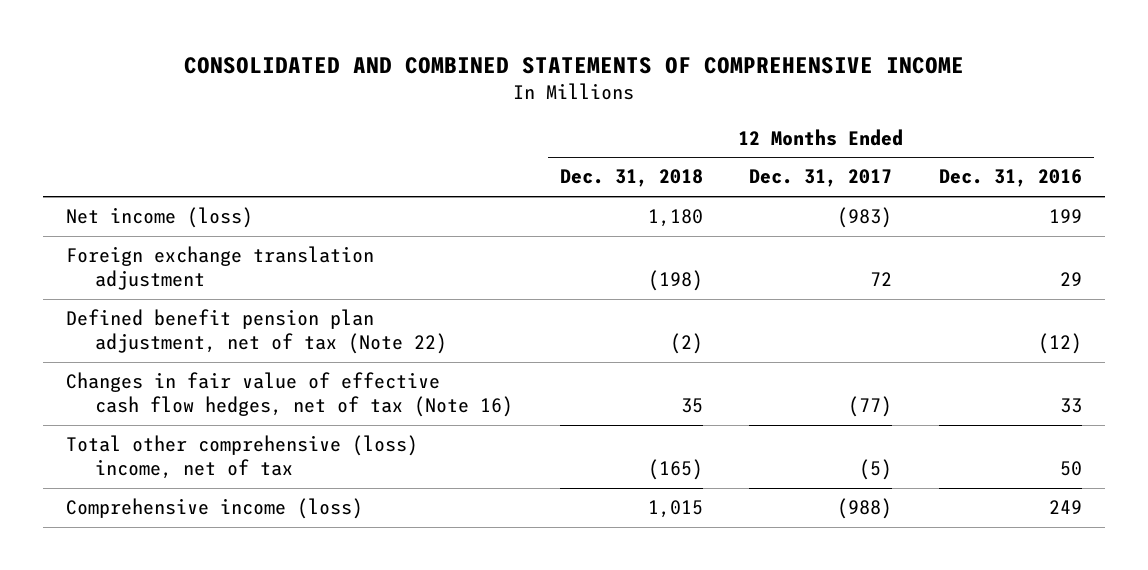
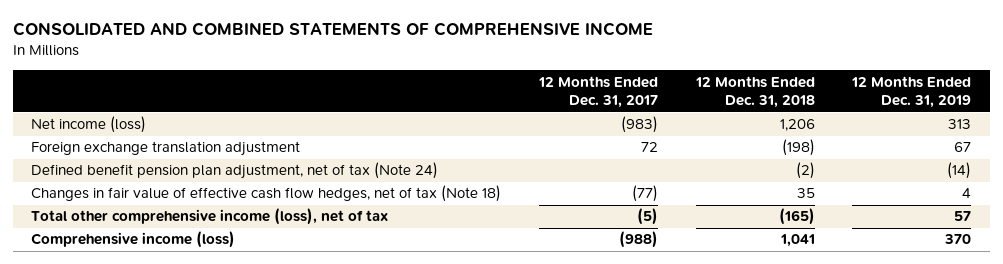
[939,169,1083,188] Dec. 31, 2016 -> none
none -> [851,75,972,109] 12 Months Ended Dec. 31, 2019
[647,209,703,228] 1,180 -> [779,119,815,132] 1,206
[65,309,447,355] Defined benefit pension plan adjustment, net of tax (Note 22) -> [31,162,439,180] Defined benefit pension plan adjustment, net of tax (Note 24)
[65,372,513,418] Changes in fair value of effective cash flow hedges, net of tax (Note 16) -> [31,185,502,203] Changes in fair value of effective cash flow hedges, net of tax (Note 18)
[65,435,418,480] Total other comprehensive (loss) income, net of tax -> [31,208,389,226] Total other comprehensive income (loss), net of tax
[647,500,703,519] 1,015 -> [779,234,815,248] 1,041

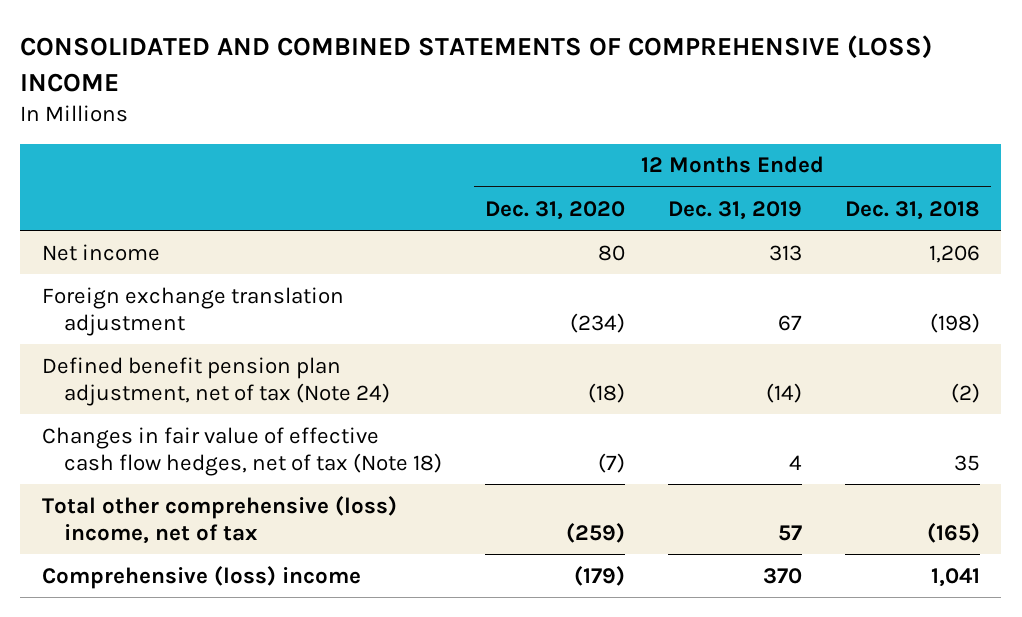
[12,22,653,37] CONSOLIDATED AND COMBINED STATEMENTS OF COMPREHENSIVE INCOME -> [20,35,933,92] CONSOLIDATED AND COMBINED STATEMENTS OF COMPREHENSIVE (LOSS) INCOME
[537,75,658,109] 12 Months Ended Dec. 31, 2017 -> none
none -> [485,200,626,220] Dec. 31, 2020
[31,116,147,134] Net income (loss) -> [41,243,160,261] Net income
[31,208,389,226] Total other comprehensive income (loss), net of tax -> [41,495,397,544] Total other comprehensive (loss) income, net of tax
[31,231,236,249] Comprehensive income (loss) -> [41,565,361,589] Comprehensive (loss) income

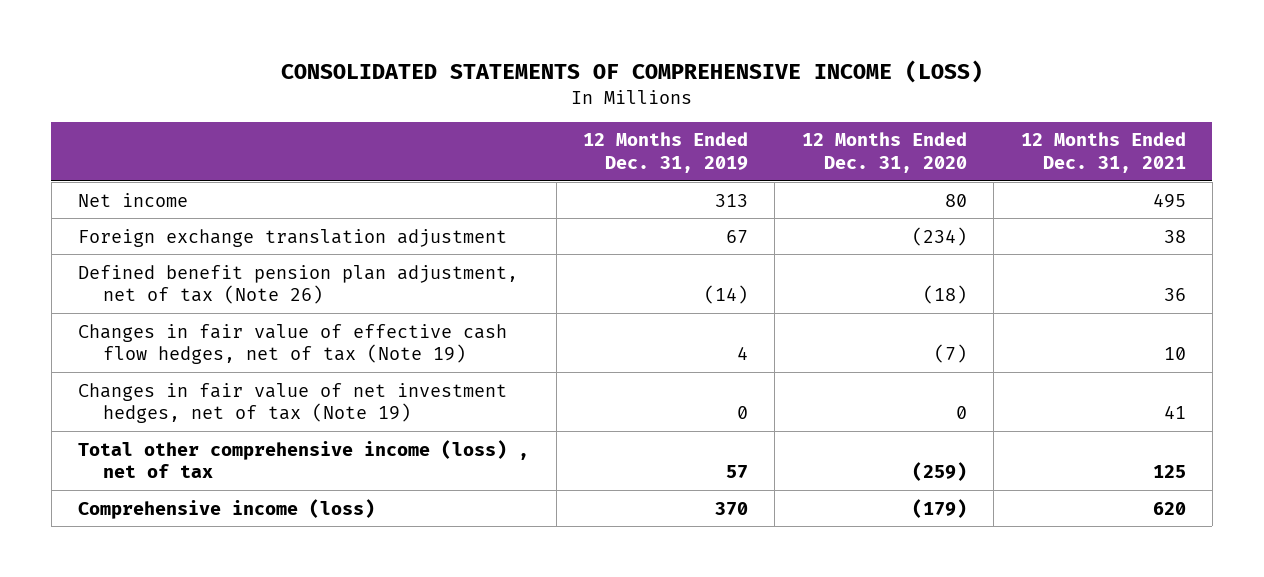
[20,35,933,92] CONSOLIDATED AND COMBINED STATEMENTS OF COMPREHENSIVE (LOSS) INCOME -> [280,60,983,84] CONSOLIDATED STATEMENTS OF COMPREHENSIVE INCOME (LOSS)
[844,200,980,220] Dec. 31, 2018 -> none
none -> [1020,132,1186,173] 12 Months Ended Dec. 31, 2021
[41,356,391,406] Defined benefit pension plan adjustment, net of tax (Note 24) -> [78,264,519,304] Defined benefit pension plan adjustment, net of tax (Note 26)
[41,426,443,476] Changes in fair value of effective cash flow hedges, net of tax (Note 18) -> [78,323,508,364] Changes in fair value of effective cash flow hedges, net of tax (Note 19)
none -> [78,382,508,423] Changes in fair value of net investment hedges, net of tax (Note 19)
[41,495,397,544] Total other comprehensive (loss) income, net of tax -> [78,439,530,478] Total other comprehensive income (loss) , net of tax
[41,565,361,589] Comprehensive (loss) income -> [78,498,376,519] Comprehensive income (loss)

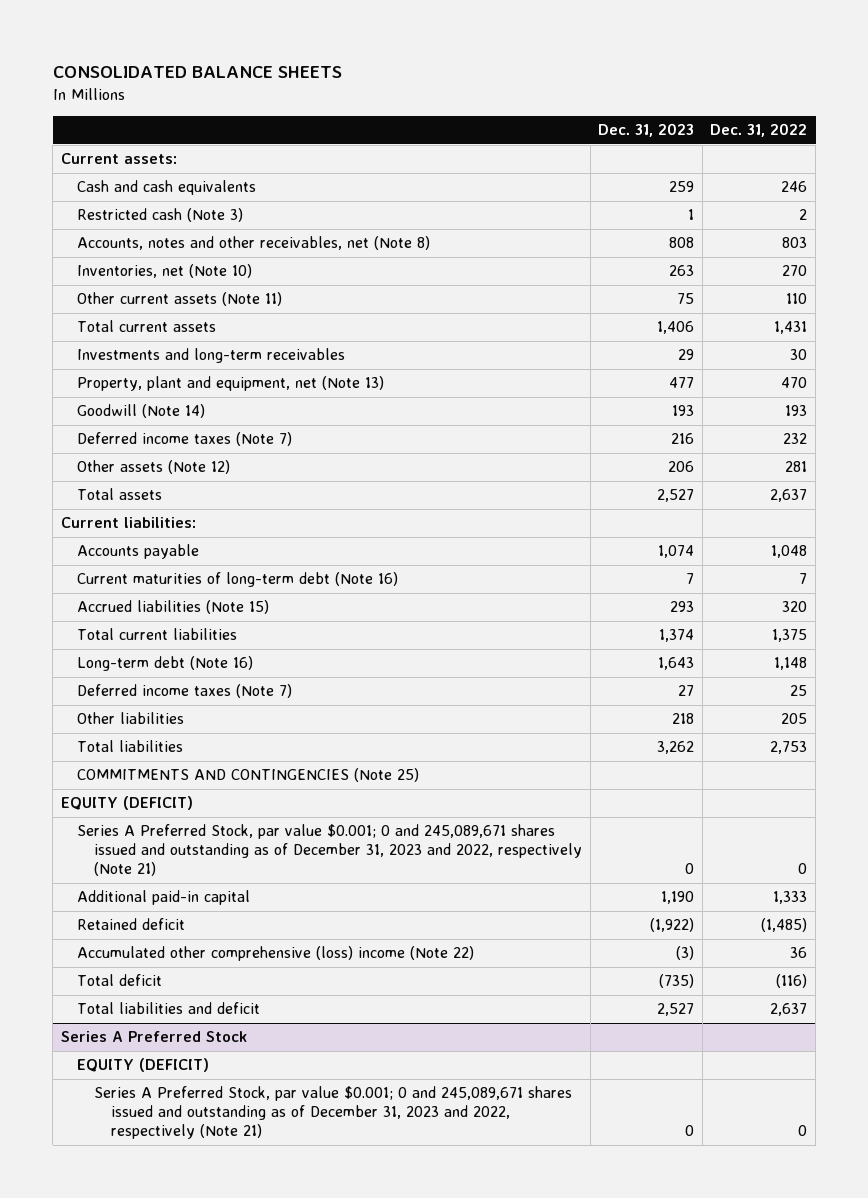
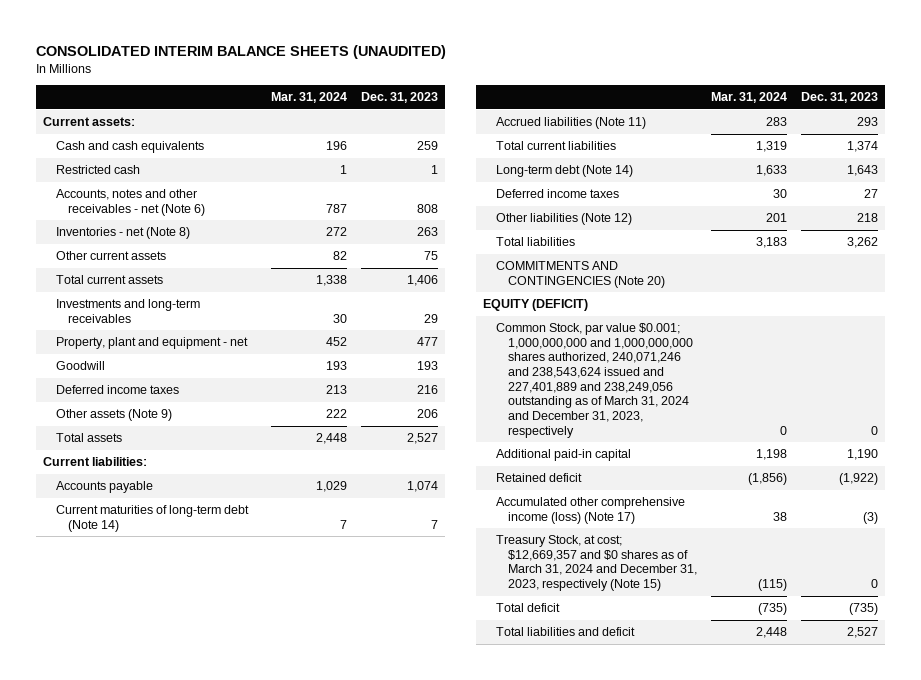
[52,65,342,78] CONSOLIDATED BALANCE SHEETS -> [36,44,447,59] CONSOLIDATED INTERIM BALANCE SHEETS (UNAUDITED)
[710,123,808,138] Dec. 31, 2022 -> none
none -> [271,92,348,104] Mar. 31, 2024
[77,208,244,223] Restricted cash (Note 3) -> [55,165,140,175] Restricted cash
[77,236,431,251] Accounts, notes and other receivables, net (Note 8) -> [55,189,206,216] Accounts, notes and other receivables - net (Note 6)
[77,264,253,279] Inventories, net (Note 10) -> [55,227,190,240] Inventories - net (Note 8)
[77,292,283,307] Other current assets (Note 11) -> [55,251,166,261] Other current assets
[77,376,385,392] Property, plant and equipment, net (Note 13) -> [55,337,248,350] Property, plant and equipment - net
[77,404,206,419] Goodwill (Note 14) -> [55,361,105,371] Goodwill
[77,432,293,447] Deferred income taxes (Note 7) -> [55,385,179,395] Deferred income taxes
[77,460,231,475] Other assets (Note 12) -> [55,409,172,422] Other assets (Note 9)
[77,572,399,588] Current maturities of long-term debt (Note 16) -> [55,505,249,532] Current maturities of long-term debt (Note 14)
[77,600,270,615] Accrued liabilities (Note 15) -> [495,117,646,130] Accrued liabilities (Note 11)
[77,656,254,672] Long-term debt (Note 16) -> [495,165,633,178] Long-term debt (Note 14)
[77,684,293,699] Deferred income taxes (Note 7) -> [495,189,619,199] Deferred income taxes
[77,712,185,725] Other liabilities -> [495,213,632,226] Other liabilities (Note 12)
[77,768,420,783] COMMITMENTS AND CONTINGENCIES (Note 25) -> [495,261,666,288] COMMITMENTS AND CONTINGENCIES (Note 20)
[77,824,582,877] Series A Preferred Stock, par value $0.001; 0 and 245,089,671 shares issued and outstanding as of December 31, 2023 and 2022, respectively (Note 21) -> [495,323,694,438] Common Stock, par value $0.001; 1,000,000,000 and 1,000,000,000 shares authorized, 240,071,246 and 238,543,624 issued and 227,401,889 and 238,249,056 outstanding as of March 31, 2024 and December 31, 2023, respectively
[77,946,475,962] Accumulated other comprehensive (loss) income (Note 22) -> [495,497,685,524] Accumulated other comprehensive income (loss) (Note 17)
none -> [495,535,698,592] Treasury Stock, at cost; $12,669,357 and $0 shares as of March 31, 2024 and December 31, 2023, respectively (Note 15)
[60,1031,247,1043] Series A Preferred Stock -> none
[77,1058,210,1073] EQUITY (DEFICIT) -> none
[93,1086,572,1140] Series A Preferred Stock, par value $0.001; 0 and 245,089,671 shares issued and outstanding as of December 31, 2023 and 2022, respectively (Note 21) -> none

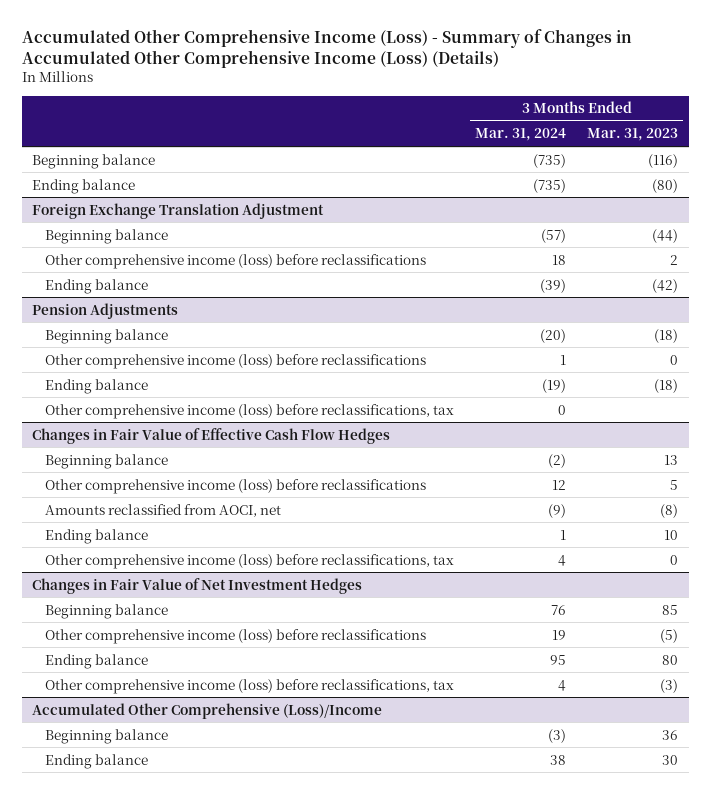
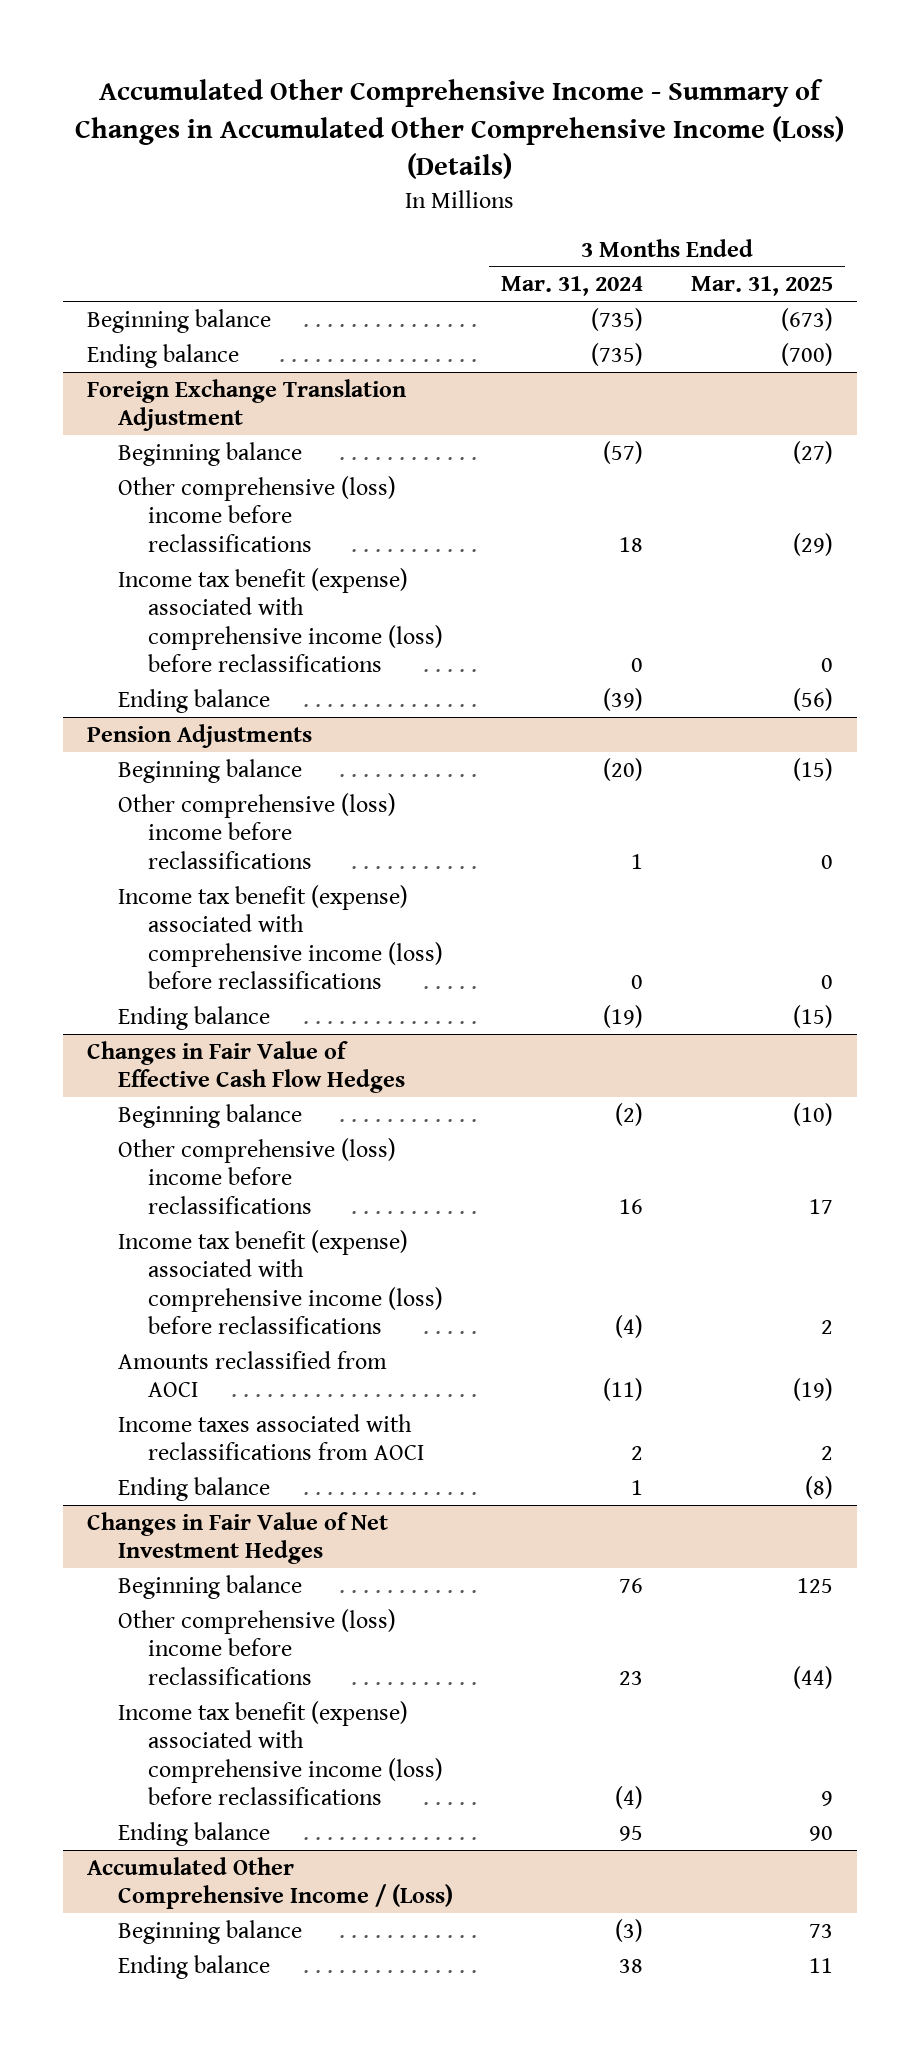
[21,28,632,68] Accumulated Other Comprehensive Income (Loss) - Summary of Changes in Accumulated Other Comprehensive Income (Loss) (Details) -> [74,79,844,180] Accumulated Other Comprehensive Income - Summary of Changes in Accumulated Other Comprehensive Income (Loss) (Details)
[587,128,679,142] Mar. 31, 2023 -> none
none -> [690,276,833,297] Mar. 31, 2025
[45,253,427,269] Other comprehensive income (loss) before reclassifications -> [117,475,396,552] Other comprehensive (loss) income before reclassifications
none -> [117,567,444,673] Income tax benefit (expense) associated with comprehensive income (loss) before reclassifications
[45,353,427,369] Other comprehensive income (loss) before reclassifications -> [117,792,396,869] Other comprehensive (loss) income before reclassifications
none -> [117,884,444,990] Income tax benefit (expense) associated with comprehensive income (loss) before reclassifications
[45,403,455,419] Other comprehensive income (loss) before reclassifications, tax -> none
[45,478,427,494] Other comprehensive income (loss) before reclassifications -> [117,1137,396,1214] Other comprehensive (loss) income before reclassifications
[552,479,567,490] 12 -> [618,1198,643,1214] 16
none -> [117,1229,444,1335] Income tax benefit (expense) associated with comprehensive income (loss) before reclassifications
[45,503,282,517] Amounts reclassified from AOCI, net -> [117,1350,387,1398] Amounts reclassified from AOCI
[548,503,567,518] (9) -> [602,1378,643,1402] (11)
none -> [117,1413,425,1461] Income taxes associated with reclassifications from AOCI
[45,553,455,569] Other comprehensive income (loss) before reclassifications, tax -> none
[45,628,427,644] Other comprehensive income (loss) before reclassifications -> [117,1608,396,1685] Other comprehensive (loss) income before reclassifications
[552,629,567,640] 19 -> [618,1670,643,1685] 23
none -> [117,1700,444,1806] Income tax benefit (expense) associated with comprehensive income (loss) before reclassifications
[45,678,455,694] Other comprehensive income (loss) before reclassifications, tax -> none
[32,702,383,719] Accumulated Other Comprehensive (Loss)/Income -> [87,1856,453,1910] Accumulated Other Comprehensive Income / (Loss)

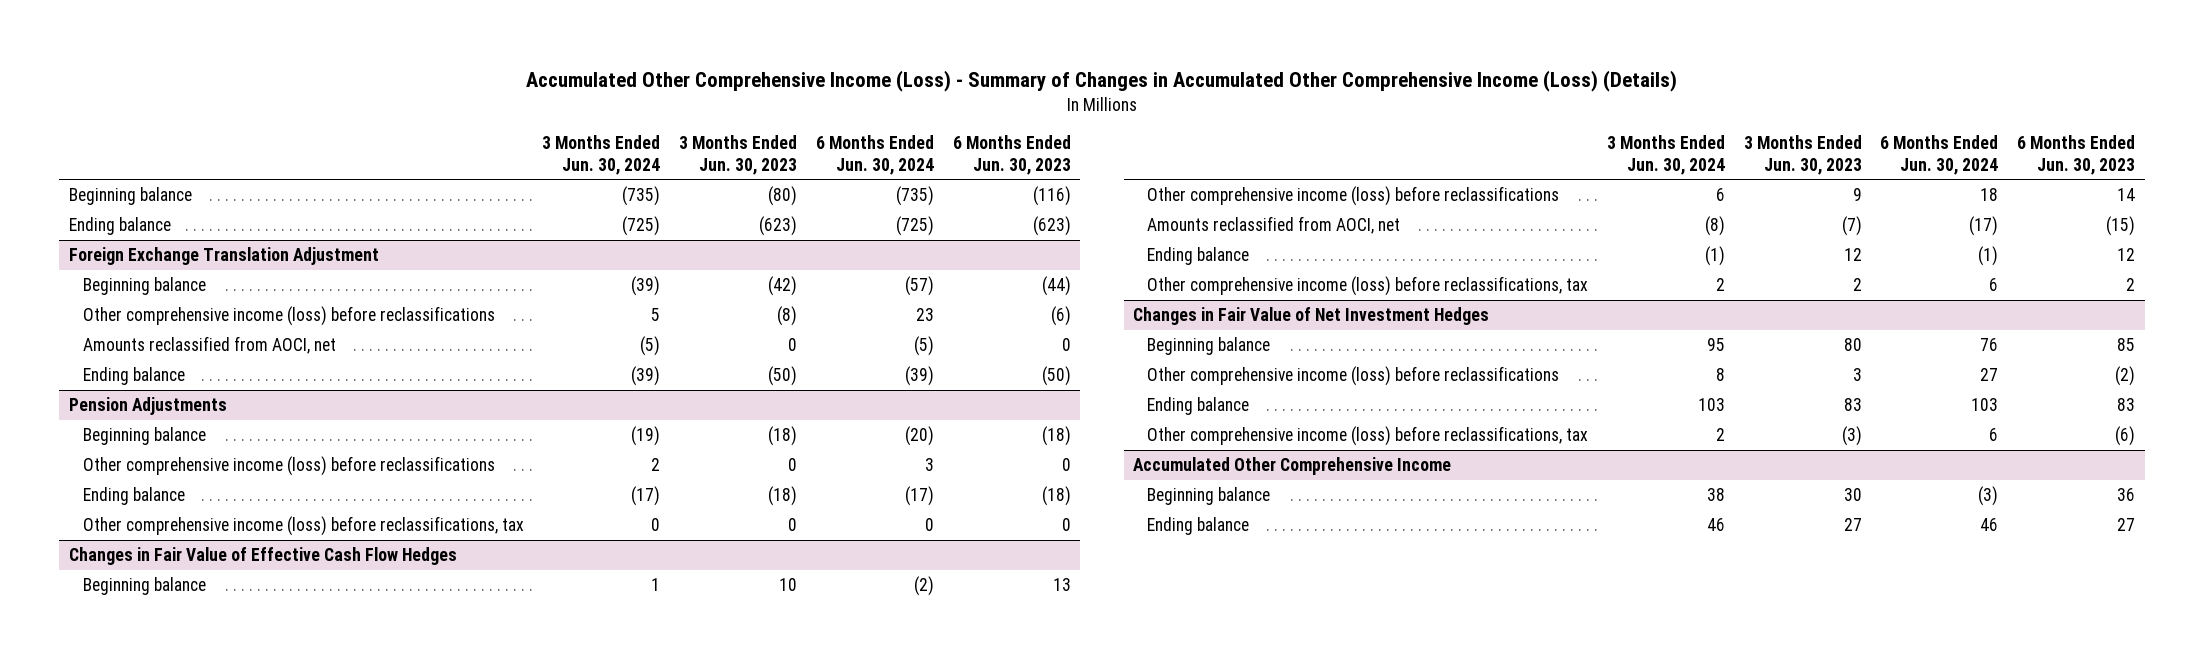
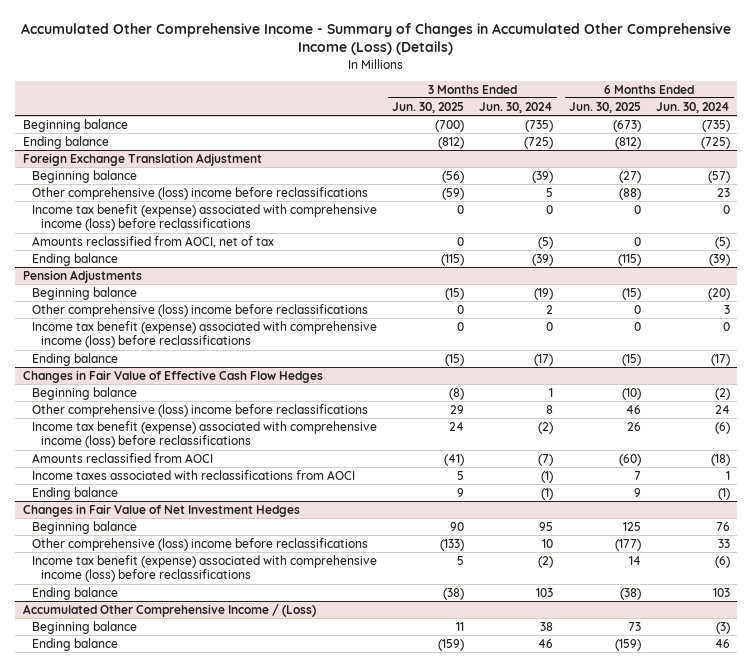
[525,69,1677,92] Accumulated Other Comprehensive Income (Loss) - Summary of Changes in Accumulated Other Comprehensive Income (Loss) (Details) -> [21,22,732,56] Accumulated Other Comprehensive Income - Summary of Changes in Accumulated Other Comprehensive Income (Loss) (Details)
[679,135,798,175] 3 Months Ended Jun. 30, 2023 -> none
[952,135,1071,175] 6 Months Ended Jun. 30, 2023 -> none
none -> [392,101,465,113] Jun. 30, 2025
none -> [568,101,641,113] Jun. 30, 2025
[82,306,495,327] Other comprehensive income (loss) before reclassifications -> [31,186,368,200] Other comprehensive (loss) income before reclassifications
none -> [31,203,377,232] Income tax benefit (expense) associated with comprehensive income (loss) before reclassifications
[82,336,336,355] Amounts reclassified from AOCI, net -> [31,235,274,248] Amounts reclassified from AOCI, net of tax
[82,456,495,477] Other comprehensive income (loss) before reclassifications -> [31,303,368,317] Other comprehensive (loss) income before reclassifications
none -> [31,320,377,349] Income tax benefit (expense) associated with comprehensive income (loss) before reclassifications
[82,516,524,537] Other comprehensive income (loss) before reclassifications, tax -> none
[1147,186,1560,207] Other comprehensive income (loss) before reclassifications -> [31,403,368,417] Other comprehensive (loss) income before reclassifications
[1715,188,1725,202] 6 -> [546,404,554,414] 8
[1980,188,1999,202] 18 -> [714,404,730,414] 24
none -> [31,420,377,449] Income tax benefit (expense) associated with comprehensive income (loss) before reclassifications
[1147,216,1401,235] Amounts reclassified from AOCI, net -> [31,452,213,463] Amounts reclassified from AOCI
[1704,216,1725,237] (8) -> [538,453,554,466] (7)
[1969,216,1999,237] (17) -> [710,453,730,466] (18)
none -> [31,469,355,480] Income taxes associated with reclassifications from AOCI
[1147,276,1589,297] Other comprehensive income (loss) before reclassifications, tax -> none
[1147,366,1560,387] Other comprehensive income (loss) before reclassifications -> [31,537,368,551] Other comprehensive (loss) income before reclassifications
[1715,368,1725,382] 8 -> [542,538,554,548] 10
[1980,368,1999,382] 27 -> [717,538,730,548] 33
none -> [31,554,377,583] Income tax benefit (expense) associated with comprehensive income (loss) before reclassifications
[1147,426,1589,447] Other comprehensive income (loss) before reclassifications, tax -> none
[1133,457,1452,476] Accumulated Other Comprehensive Income -> [22,603,316,617] Accumulated Other Comprehensive Income / (Loss)

